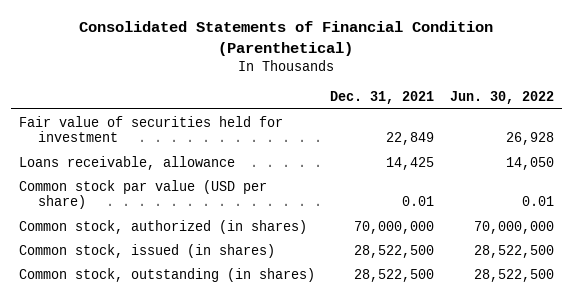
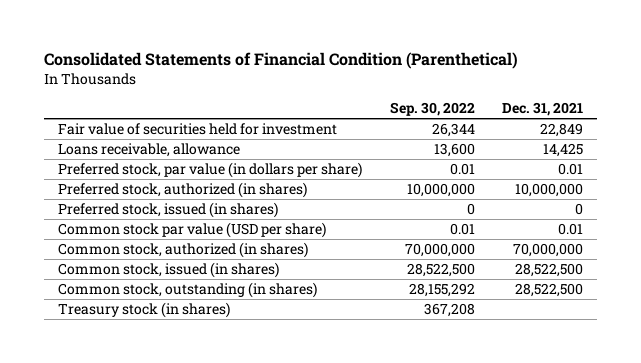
[449,90,554,104] Jun. 30, 2022 -> none
none -> [389,102,475,117] Sep. 30, 2022
none -> [57,162,362,179] Preferred stock, par value (in dollars per share)
none -> [57,182,307,199] Preferred stock, authorized (in shares)
none -> [57,202,278,219] Preferred stock, issued (in shares)
none -> [57,302,230,319] Treasury stock (in shares)

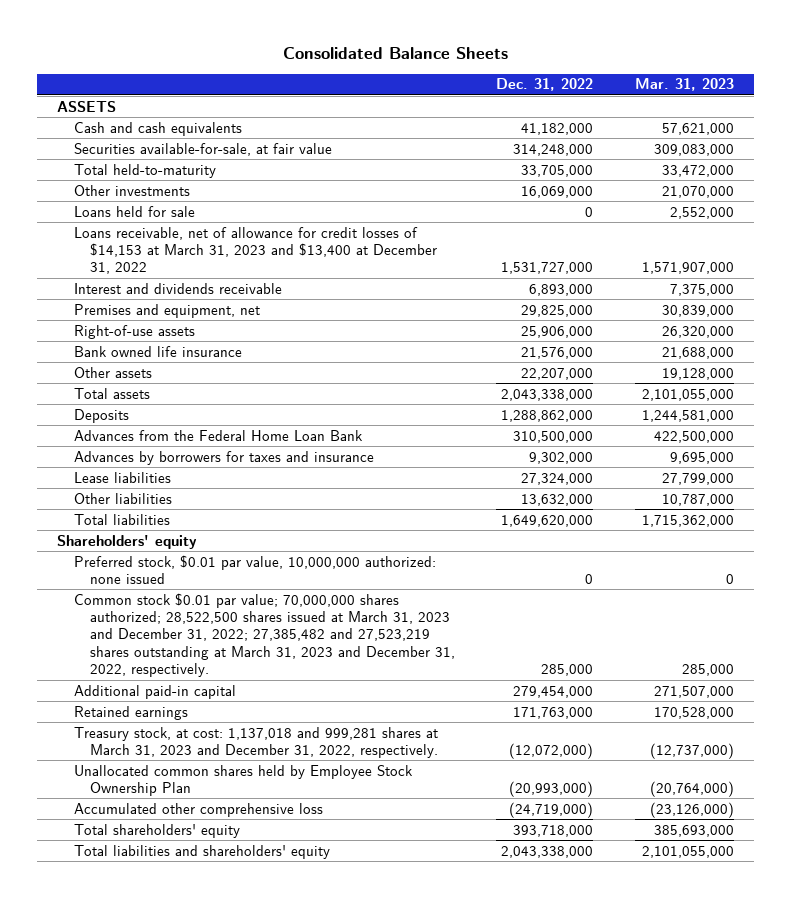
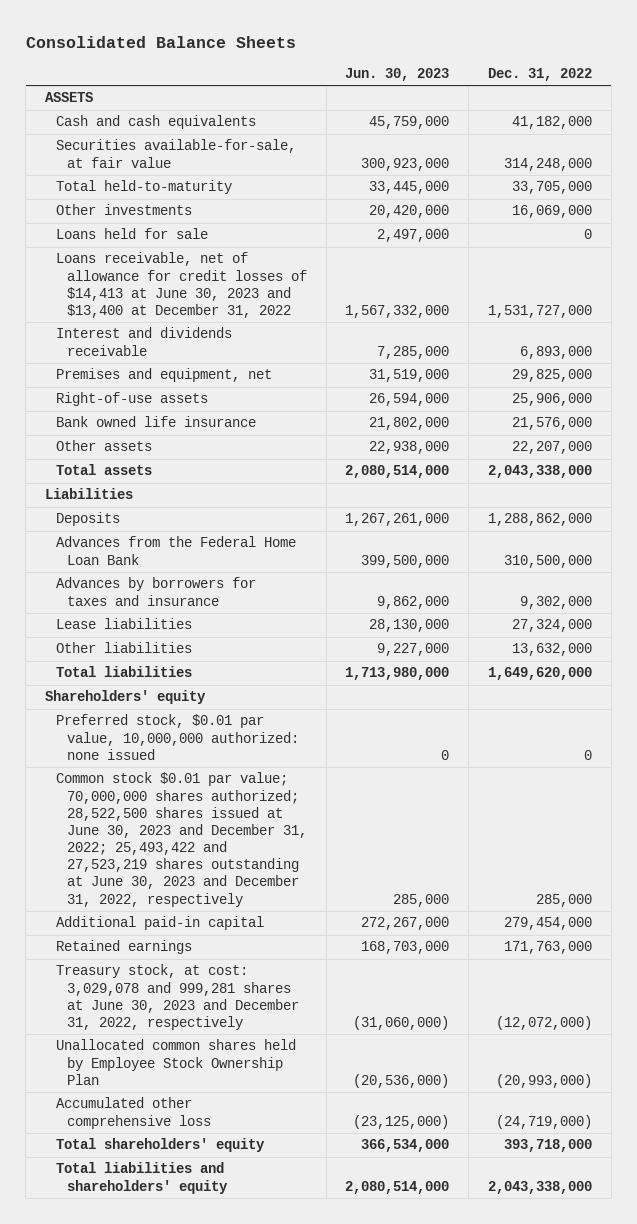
[634,78,734,92] Mar. 31, 2023 -> none
none -> [345,68,450,82] Jun. 30, 2023
[73,226,437,275] Loans receivable, net of allowance for credit losses of $14,153 at March 31, 2023 and $13,400 at December 31, 2022 -> [55,252,308,318] Loans receivable, net of allowance for credit losses of $14,413 at June 30, 2023 and $13,400 at December 31, 2022
none -> [44,488,133,500] Liabilities
[73,592,455,678] Common stock $0.01 par value; 70,000,000 shares authorized; 28,522,500 shares issued at March 31, 2023 and December 31, 2022; 27,385,482 and 27,523,219 shares outstanding at March 31, 2023 and December 31, 2022, respectively. -> [55,772,308,907] Common stock $0.01 par value; 70,000,000 shares authorized; 28,522,500 shares issued at June 30, 2023 and December 31, 2022; 25,493,422 and 27,523,219 shares outstanding at June 30, 2023 and December 31, 2022, respectively
[73,726,438,758] Treasury stock, at cost: 1,137,018 and 999,281 shares at March 31, 2023 and December 31, 2022, respectively. -> [55,964,300,1030] Treasury stock, at cost: 3,029,078 and 999,281 shares at June 30, 2023 and December 31, 2022, respectively

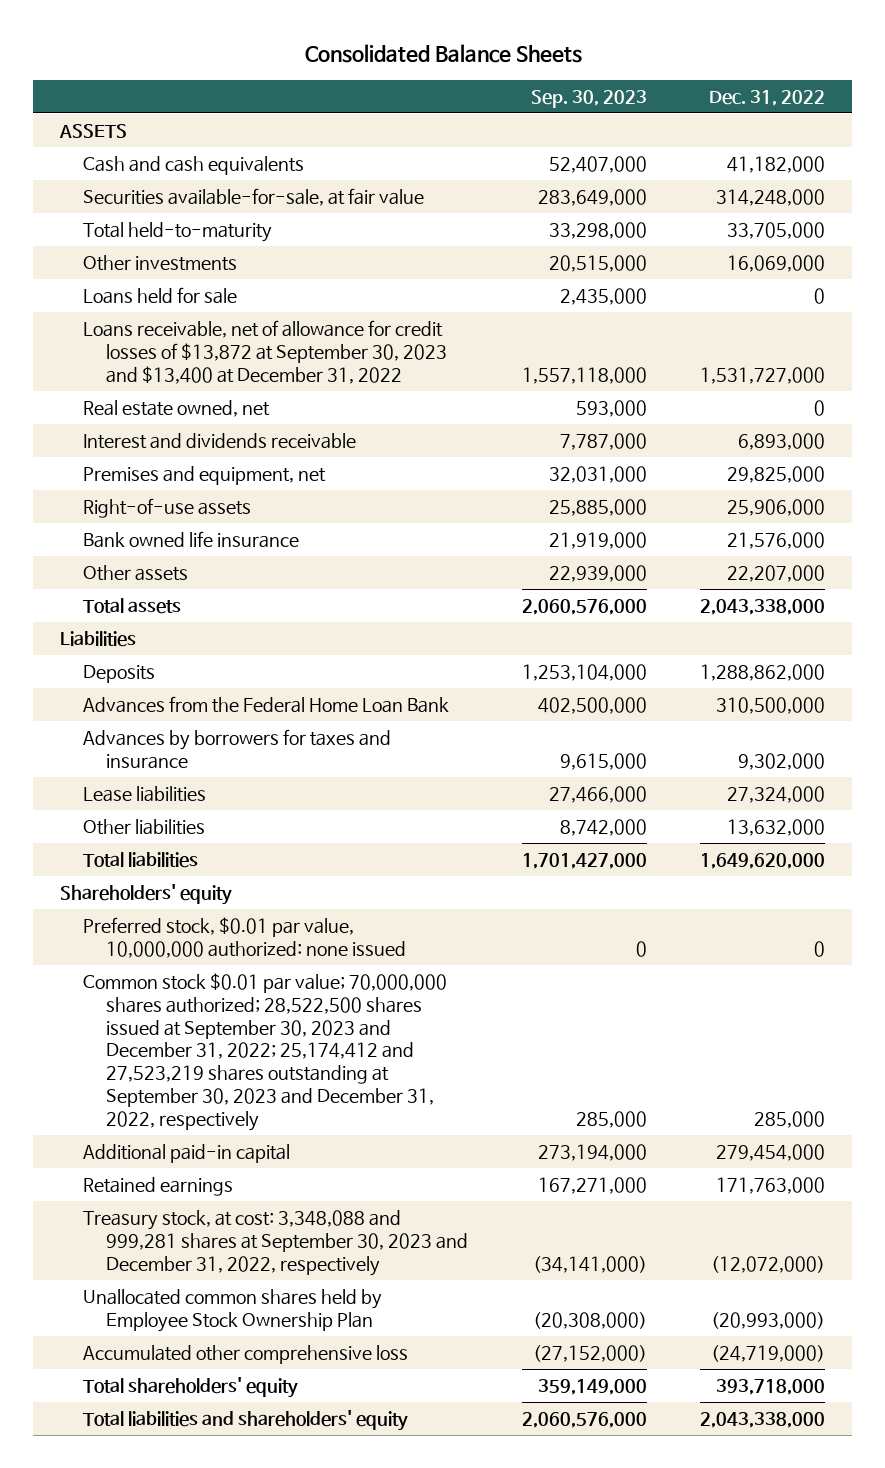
[345,68,450,82] Jun. 30, 2023 -> none
none -> [530,89,647,108] Sep. 30, 2023
[55,252,308,318] Loans receivable, net of allowance for credit losses of $14,413 at June 30, 2023 and $13,400 at December 31, 2022 -> [83,320,448,384] Loans receivable, net of allowance for credit losses of $13,872 at September 30, 2023 and $13,400 at December 31, 2022
none -> [83,400,271,418] Real estate owned, net
[55,772,308,907] Common stock $0.01 par value; 70,000,000 shares authorized; 28,522,500 shares issued at June 30, 2023 and December 31, 2022; 25,493,422 and 27,523,219 shares outstanding at June 30, 2023 and December 31, 2022, respectively -> [83,973,448,1131] Common stock $0.01 par value; 70,000,000 shares authorized; 28,522,500 shares issued at September 30, 2023 and December 31, 2022; 25,174,412 and 27,523,219 shares outstanding at September 30, 2023 and December 31, 2022, respectively
[55,964,300,1030] Treasury stock, at cost: 3,029,078 and 999,281 shares at June 30, 2023 and December 31, 2022, respectively -> [83,1210,469,1276] Treasury stock, at cost: 3,348,088 and 999,281 shares at September 30, 2023 and December 31, 2022, respectively

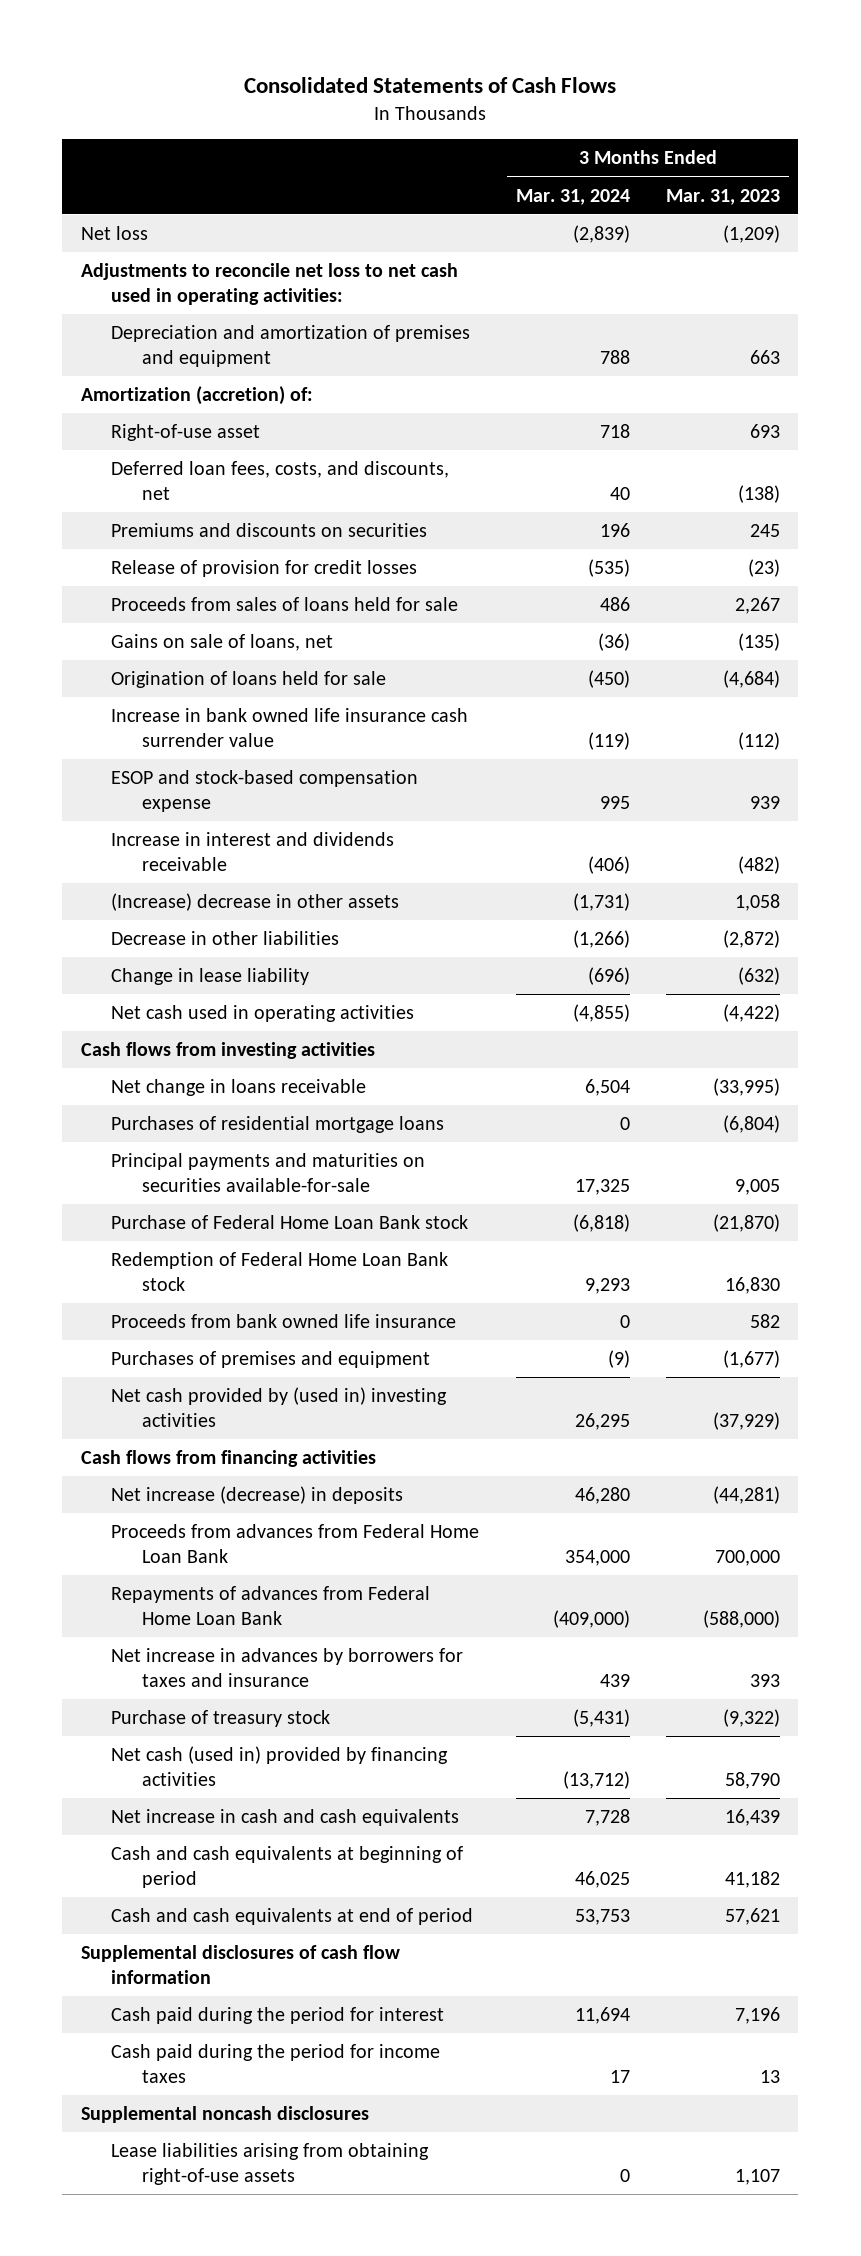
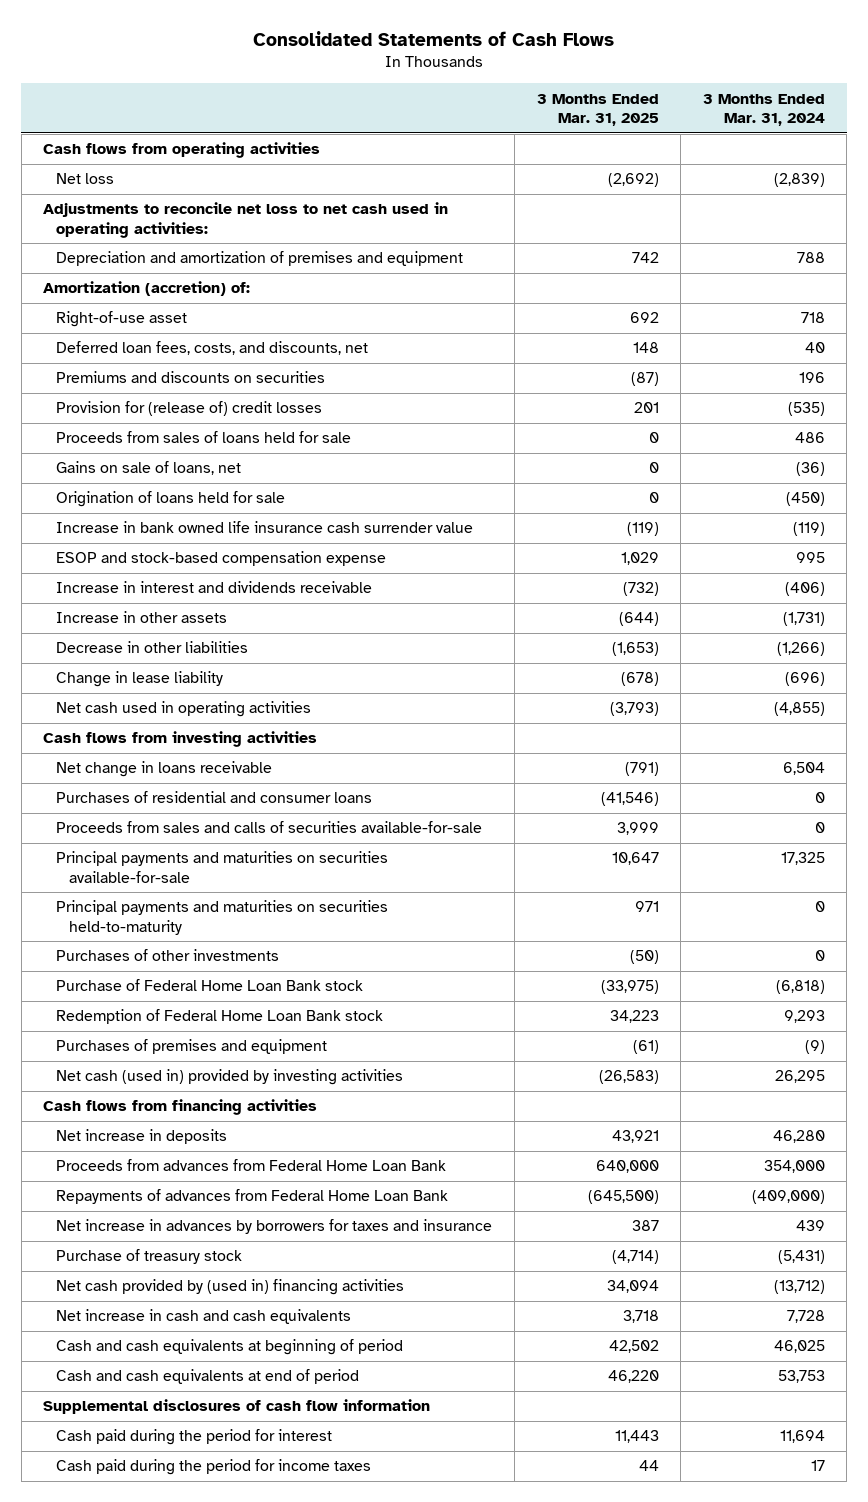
[666,188,781,205] Mar. 31, 2023 -> none
none -> [536,93,659,127] 3 Months Ended Mar. 31, 2025
none -> [43,142,321,159] Cash flows from operating activities
[111,560,418,578] Release of provision for credit losses -> [56,401,323,417] Provision for (release of) credit losses
[111,893,400,912] (Increase) decrease in other assets -> [56,611,228,624] Increase in other assets
[111,1116,445,1134] Purchases of residential mortgage loans -> [56,791,373,804] Purchases of residential and consumer loans
none -> [56,821,483,834] Proceeds from sales and calls of securities available-for-sale
none -> [56,900,389,935] Principal payments and maturities on securities held-to-maturity
none -> [56,949,280,962] Purchases of other investments
[111,1314,457,1329] Proceeds from bank owned life insurance -> none
[111,1387,448,1427] Net cash provided by (used in) investing activities -> [56,1069,404,1086] Net cash (used in) provided by investing activities
[111,1486,404,1505] Net increase (decrease) in deposits -> [56,1129,228,1145] Net increase in deposits
[111,1746,449,1786] Net cash (used in) provided by financing activities -> [56,1279,405,1296] Net cash provided by (used in) financing activities
[80,2106,369,2124] Supplemental noncash disclosures -> none
[111,2143,430,2185] Lease liabilities arising from obtaining right-of-use assets -> none

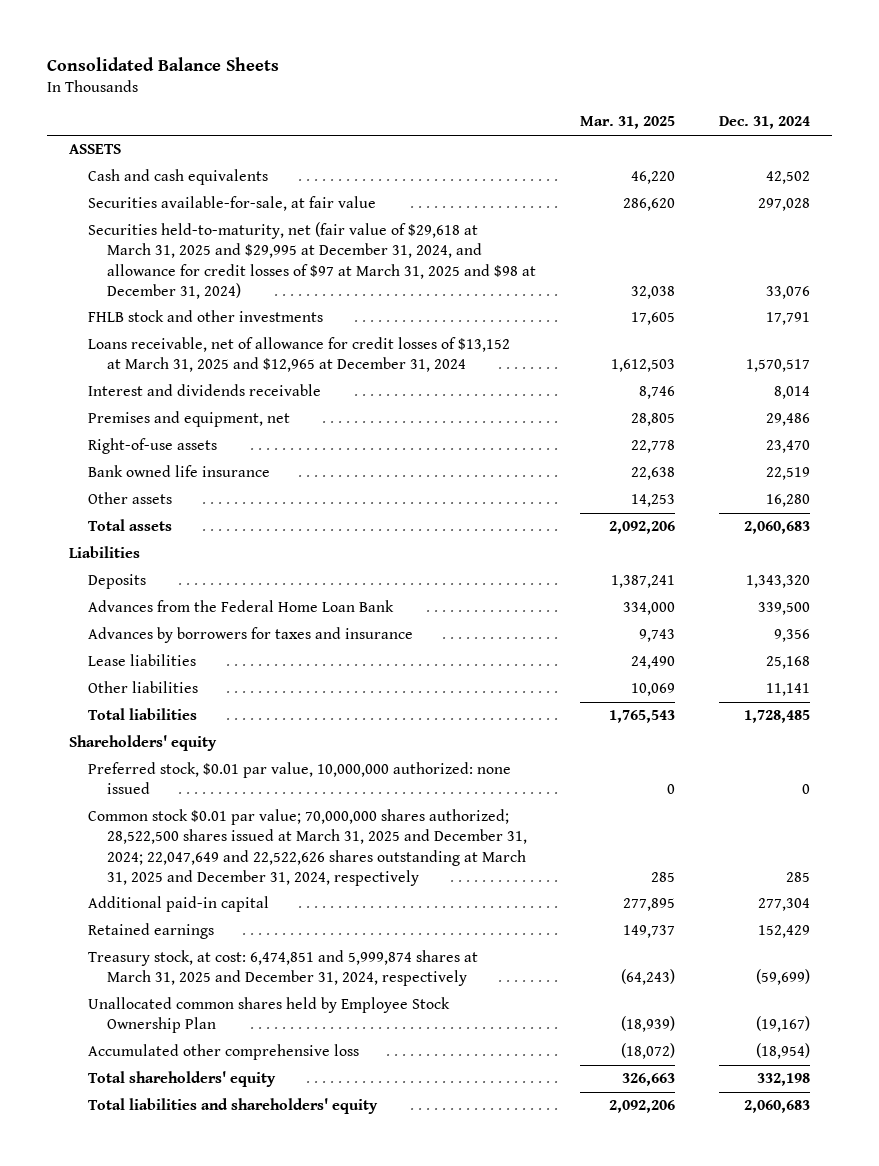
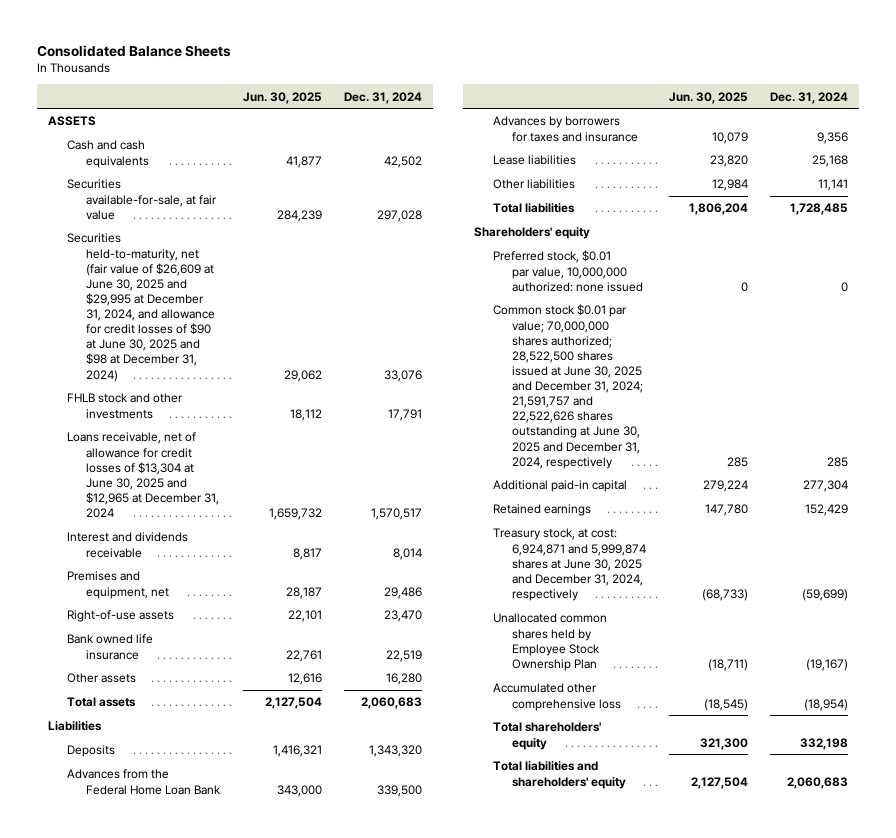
[579,116,675,130] Mar. 31, 2025 -> none
none -> [242,91,322,104] Jun. 30, 2025
[87,222,536,299] Securities held-to-maturity, net (fair value of $29,618 at March 31, 2025 and $29,995 at December 31, 2024, and allowance for credit losses of $97 at March 31, 2025 and $98 at December 31, 2024) -> [67,233,216,382] Securities held-to-maturity, net (fair value of $26,609 at June 30, 2025 and $29,995 at December 31, 2024, and allowance for credit losses of $90 at June 30, 2025 and $98 at December 31, 2024)
[87,337,510,373] Loans receivable, net of allowance for credit losses of $13,152 at March 31, 2025 and $12,965 at December 31, 2024 -> [67,432,220,519] Loans receivable, net of allowance for credit losses of $13,304 at June 30, 2025 and $12,965 at December 31, 2024
[87,809,527,886] Common stock $0.01 par value; 70,000,000 shares authorized; 28,522,500 shares issued at March 31, 2025 and December 31, 2024; 22,047,649 and 22,522,626 shares outstanding at March 31, 2025 and December 31, 2024, respectively -> [493,304,644,469] Common stock $0.01 par value; 70,000,000 shares authorized; 28,522,500 shares issued at June 30, 2025 and December 31, 2024; 21,591,757 and 22,522,626 shares outstanding at June 30, 2025 and December 31, 2024, respectively
[87,950,478,987] Treasury stock, at cost: 6,474,851 and 5,999,874 shares at March 31, 2025 and December 31, 2024, respectively -> [493,528,647,601] Treasury stock, at cost: 6,924,871 and 5,999,874 shares at June 30, 2025 and December 31, 2024, respectively

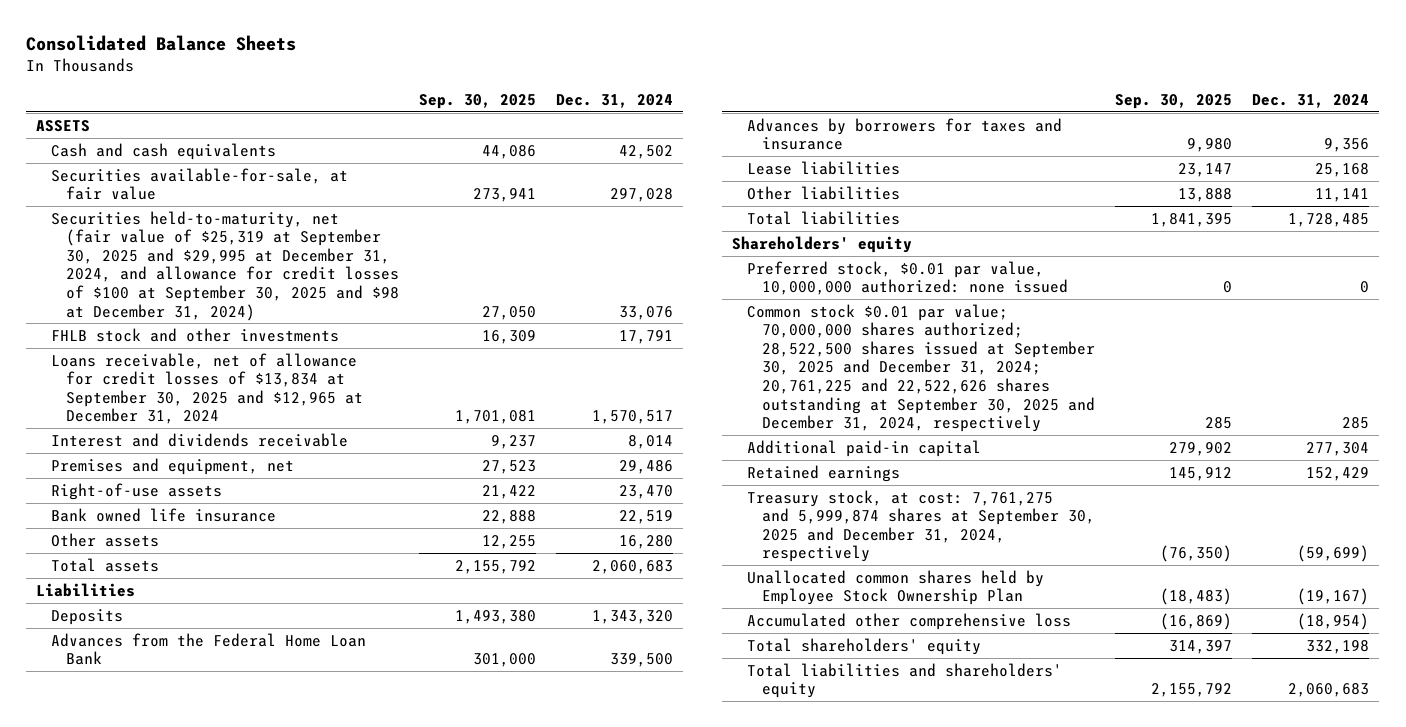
[242,91,322,104] Jun. 30, 2025 -> none
none -> [419,93,537,109] Sep. 30, 2025
[67,233,216,382] Securities held-to-maturity, net (fair value of $26,609 at June 30, 2025 and $29,995 at December 31, 2024, and allowance for credit losses of $90 at June 30, 2025 and $98 at December 31, 2024) -> [51,210,399,321] Securities held-to-maturity, net (fair value of $25,319 at September 30, 2025 and $29,995 at December 31, 2024, and allowance for credit losses of $100 at September 30, 2025 and $98 at December 31, 2024)
[67,432,220,519] Loans receivable, net of allowance for credit losses of $13,304 at June 30, 2025 and $12,965 at December 31, 2024 -> [51,352,363,425] Loans receivable, net of allowance for credit losses of $13,834 at September 30, 2025 and $12,965 at December 31, 2024
[493,304,644,469] Common stock $0.01 par value; 70,000,000 shares authorized; 28,522,500 shares issued at June 30, 2025 and December 31, 2024; 21,591,757 and 22,522,626 shares outstanding at June 30, 2025 and December 31, 2024, respectively -> [747,303,1095,433] Common stock $0.01 par value; 70,000,000 shares authorized; 28,522,500 shares issued at September 30, 2025 and December 31, 2024; 20,761,225 and 22,522,626 shares outstanding at September 30, 2025 and December 31, 2024, respectively
[493,528,647,601] Treasury stock, at cost: 6,924,871 and 5,999,874 shares at June 30, 2025 and December 31, 2024, respectively -> [747,489,1095,563] Treasury stock, at cost: 7,761,275 and 5,999,874 shares at September 30, 2025 and December 31, 2024, respectively

